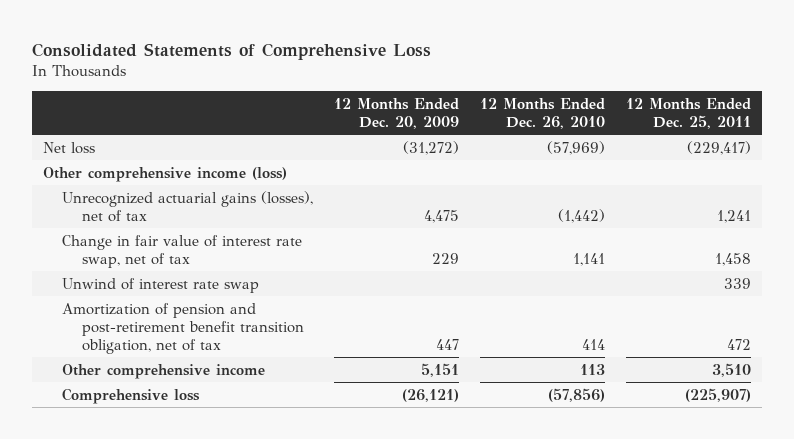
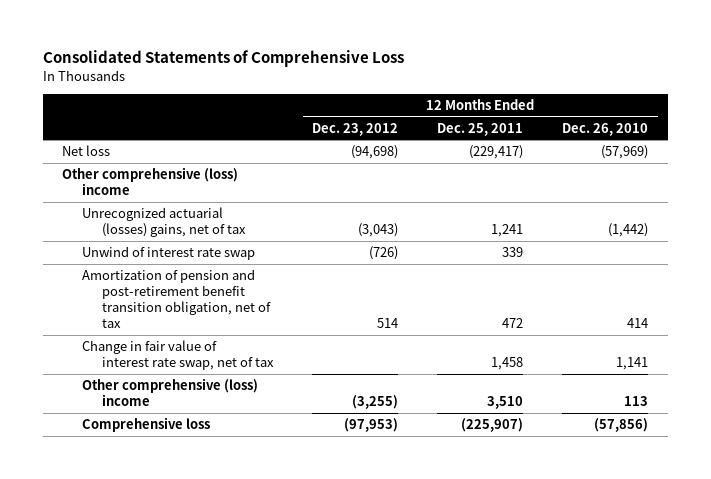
[334,97,460,129] 12 Months Ended Dec. 20, 2009 -> none
none -> [312,122,399,136] Dec. 23, 2012
[42,166,287,182] Other comprehensive income (loss) -> [62,167,239,196] Other comprehensive (loss) income
[62,190,314,222] Unrecognized actuarial gains (losses), net of tax -> [82,207,247,238] Unrecognized actuarial (losses) gains, net of tax
[62,234,303,268] Change in fair value of interest rate swap, net of tax -> [82,340,275,371] Change in fair value of interest rate swap, net of tax
[62,363,266,379] Other comprehensive income -> [82,378,259,407] Other comprehensive (loss) income

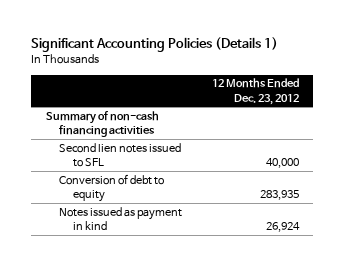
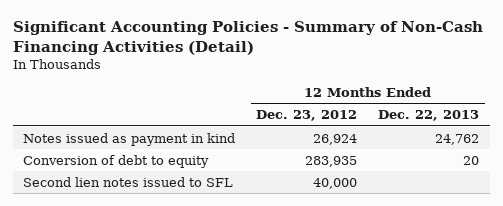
[31,37,279,53] Significant Accounting Policies (Details 1) -> [12,21,483,55] Significant Accounting Policies - Summary of Non-Cash Financing Activities (Detail)
none -> [378,110,480,122] Dec. 22, 2013
[45,110,159,138] Summary of non-cash financing activities -> none
[59,173,165,203] Conversion of debt to equity -> [23,154,210,168] Conversion of debt to equity
[59,142,182,168] Second lien notes issued to SFL -> [23,176,234,187] Second lien notes issued to SFL

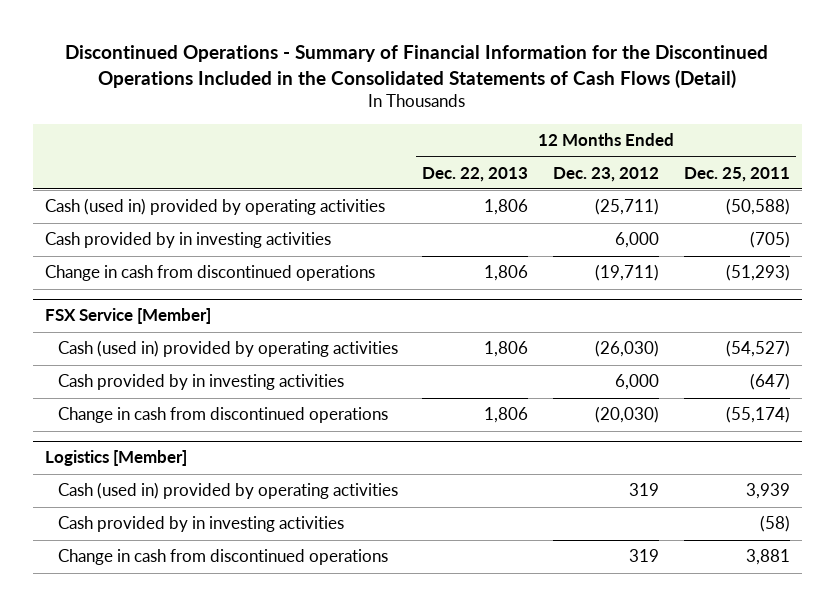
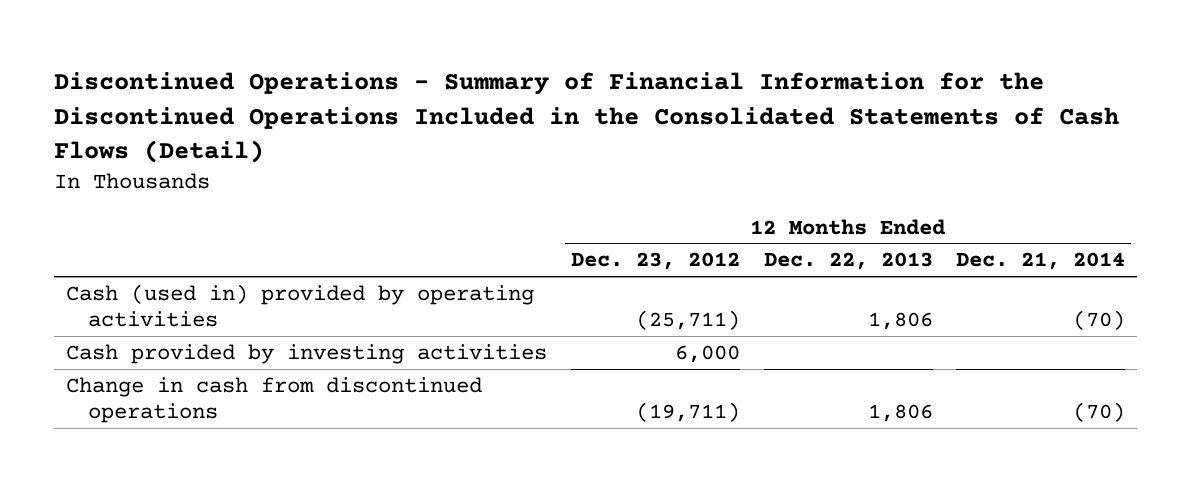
[683,166,790,182] Dec. 25, 2011 -> none
none -> [956,252,1126,271] Dec. 21, 2014
[45,232,332,249] Cash provided by in investing activities -> [66,343,548,364] Cash provided by investing activities
[45,308,212,325] FSX Service [Member] -> none
[57,340,398,358] Cash (used in) provided by operating activities -> none
[57,374,344,391] Cash provided by in investing activities -> none
[57,407,388,424] Change in cash from discontinued operations -> none
[45,450,188,467] Logistics [Member] -> none
[57,482,398,500] Cash (used in) provided by operating activities -> none
[57,516,344,533] Cash provided by in investing activities -> none
[57,549,388,566] Change in cash from discontinued operations -> none

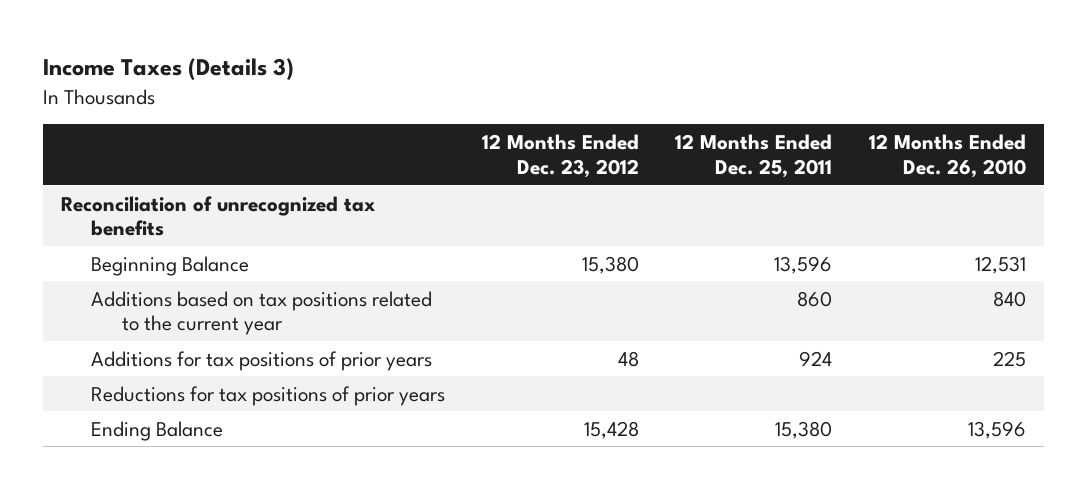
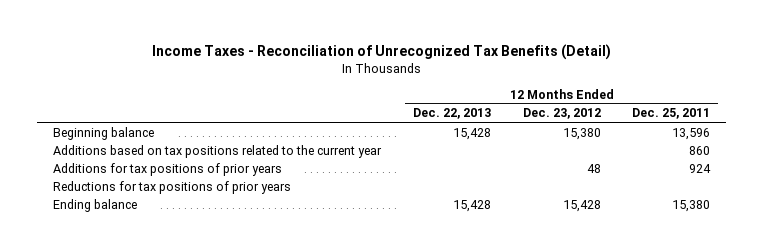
[42,58,294,81] Income Taxes (Details 3) -> [151,44,611,61] Income Taxes - Reconciliation of Unrecognized Tax Benefits (Detail)
[868,134,1026,178] 12 Months Ended Dec. 26, 2010 -> none
none -> [412,108,491,120] Dec. 22, 2013
[60,195,375,237] Reconciliation of unrecognized tax benefits -> none
[91,255,250,276] Beginning Balance -> [53,126,155,140] Beginning balance
[91,420,224,441] Ending Balance -> [53,198,138,212] Ending balance

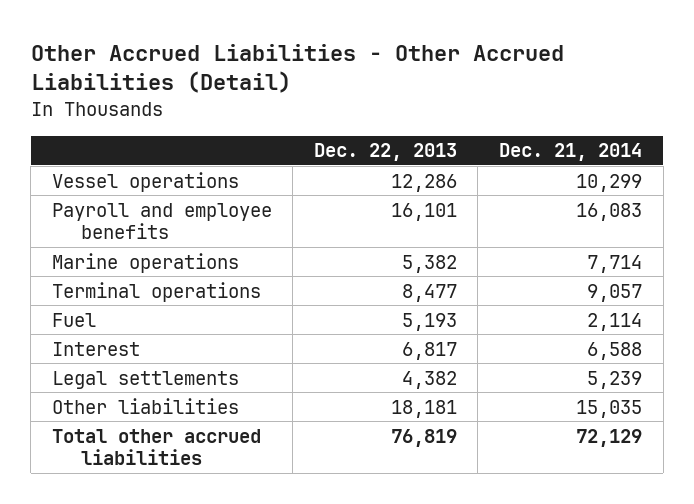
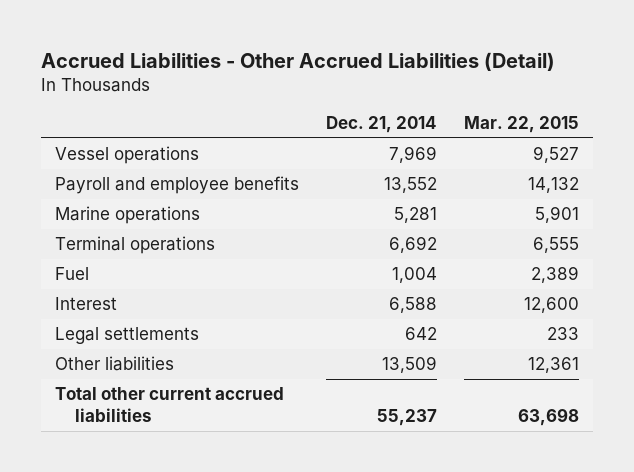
[30,43,564,94] Other Accrued Liabilities - Other Accrued Liabilities (Detail) -> [40,51,555,71] Accrued Liabilities - Other Accrued Liabilities (Detail)
[313,143,457,162] Dec. 22, 2013 -> none
none -> [464,116,580,134] Mar. 22, 2015
[575,173,642,192] 10,299 -> [389,146,438,164] 7,969
[575,202,642,221] 16,083 -> [384,177,438,194] 13,552
[586,254,642,273] 7,714 -> [394,207,438,224] 5,281
[586,283,642,302] 9,057 -> [389,236,438,254] 6,692
[586,312,642,331] 2,114 -> [392,267,438,284] 1,004
[586,370,642,389] 5,239 -> [405,327,438,341] 642
[575,399,642,418] 15,035 -> [382,356,438,374] 13,509
[51,428,261,466] Total other accrued liabilities -> [54,387,284,423] Total other current accrued liabilities
[575,428,642,447] 72,129 -> [377,409,438,427] 55,237

